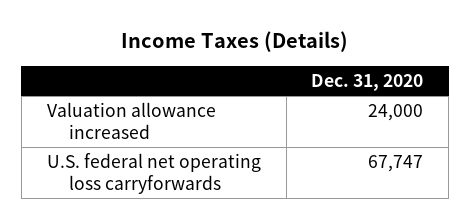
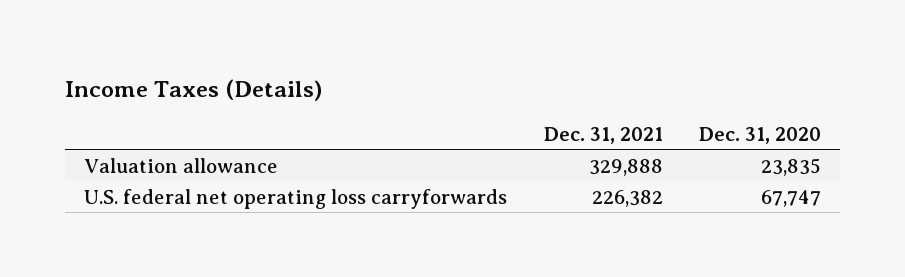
none -> [543,126,663,144] Dec. 31, 2021
[46,102,216,139] Valuation allowance increased -> [83,157,278,173] Valuation allowance
[368,104,424,122] 24,000 -> [761,157,822,176] 23,835

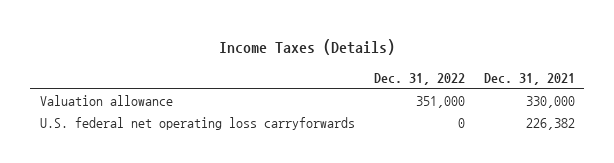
[699,126,822,144] Dec. 31, 2020 -> none
none -> [373,72,465,85] Dec. 31, 2022
[588,158,663,176] 329,888 -> [525,95,575,108] 330,000

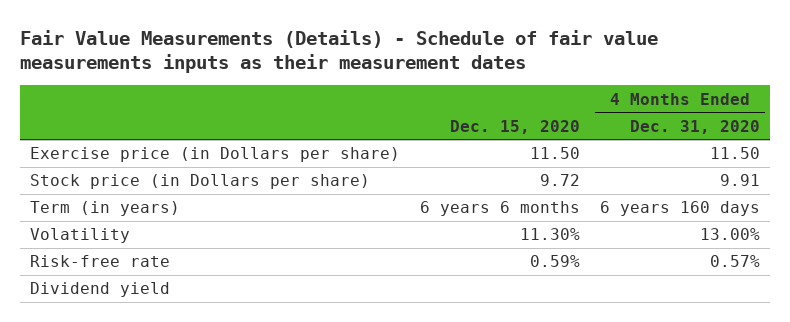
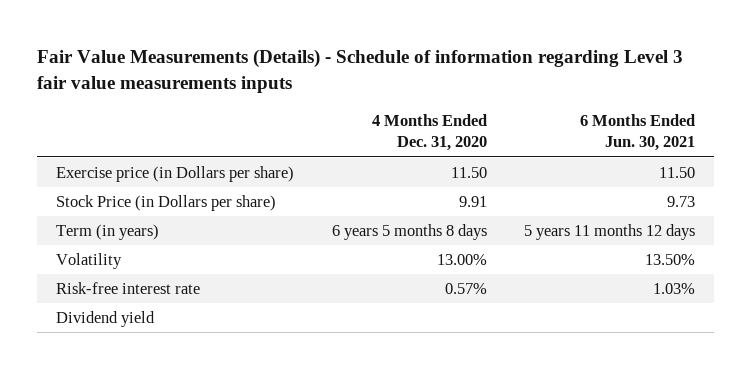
[20,29,659,74] Fair Value Measurements (Details) - Schedule of fair value measurements inputs as their measurement dates -> [37,49,684,94] Fair Value Measurements (Details) - Schedule of information regarding Level 3 fair value measurements inputs
[450,119,581,134] Dec. 15, 2020 -> none
none -> [580,113,696,152] 6 Months Ended Jun. 30, 2021
[30,174,371,190] Stock price (in Dollars per share) -> [56,195,277,212] Stock Price (in Dollars per share)
[600,201,761,217] 6 years 160 days -> [331,224,487,241] 6 years 5 months 8 days
[30,255,171,268] Risk-free rate -> [56,282,201,295] Risk-free interest rate

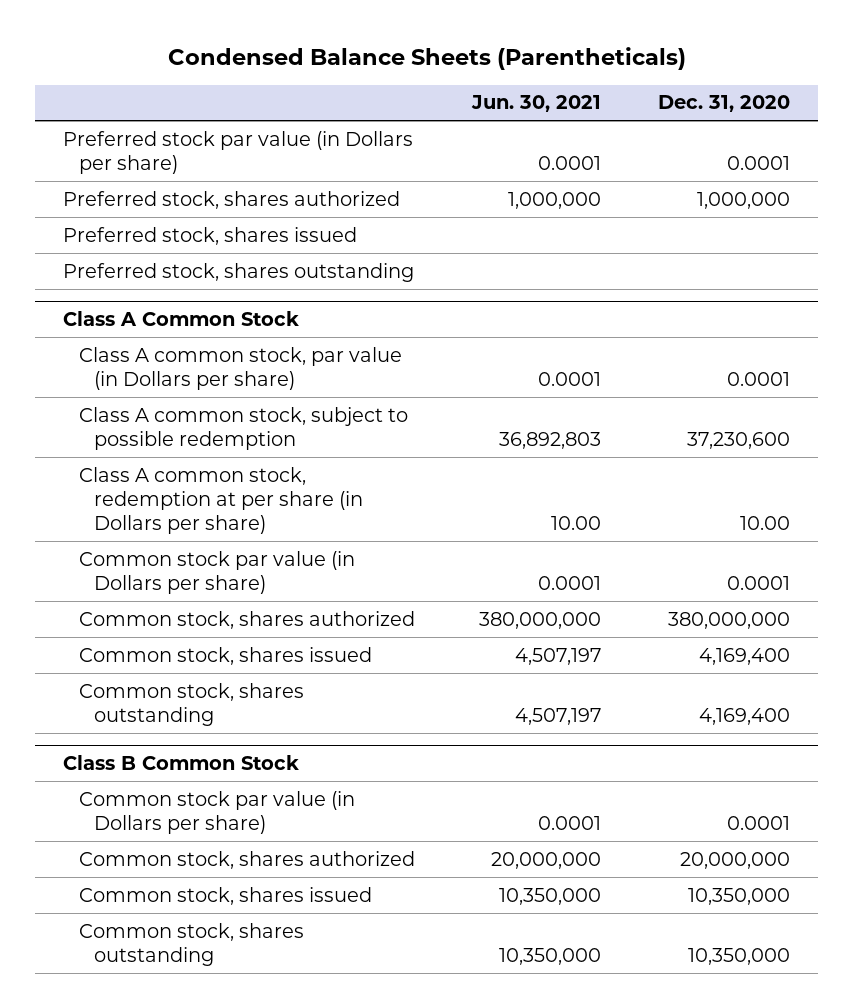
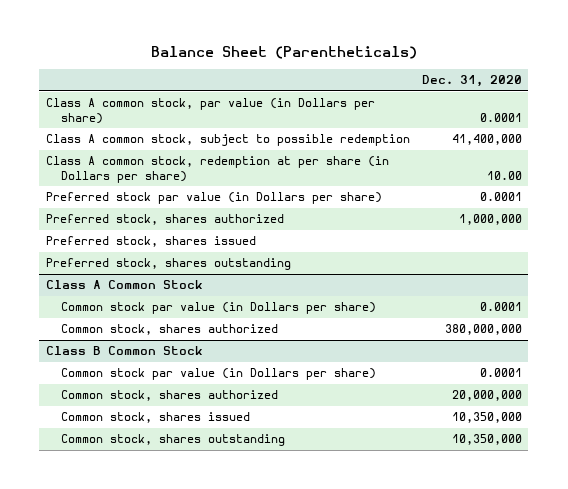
[167,47,686,71] Condensed Balance Sheets (Parentheticals) -> [150,46,417,60] Balance Sheet (Parentheticals)
[470,95,601,113] Jun. 30, 2021 -> none
none -> [45,98,375,124] Class A common stock, par value (in Dollars per share)
none -> [45,134,410,147] Class A common stock, subject to possible redemption
none -> [45,156,389,183] Class A common stock, redemption at per share (in Dollars per share)
[78,346,402,390] Class A common stock, par value (in Dollars per share) -> none
[78,406,408,450] Class A common stock, subject to possible redemption -> none
[78,466,363,534] Class A common stock, redemption at per share (in Dollars per share) -> none
[78,646,372,665] Common stock, shares issued -> none
[78,682,304,726] Common stock, shares outstanding -> none

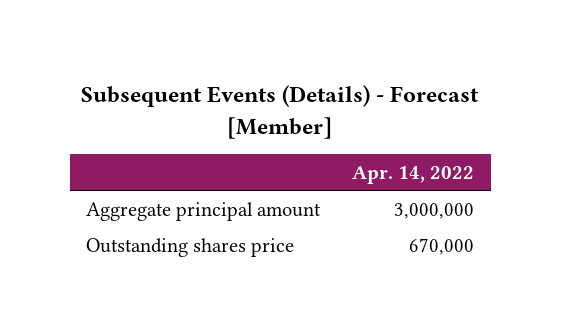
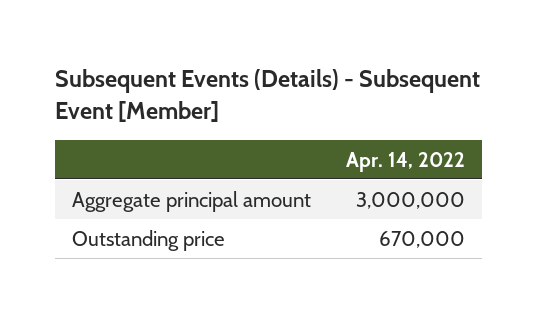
[81,84,480,139] Subsequent Events (Details) - Forecast [Member] -> [55,69,481,123] Subsequent Events (Details) - Subsequent Event [Member]
[86,237,295,257] Outstanding shares price -> [72,229,226,251] Outstanding price

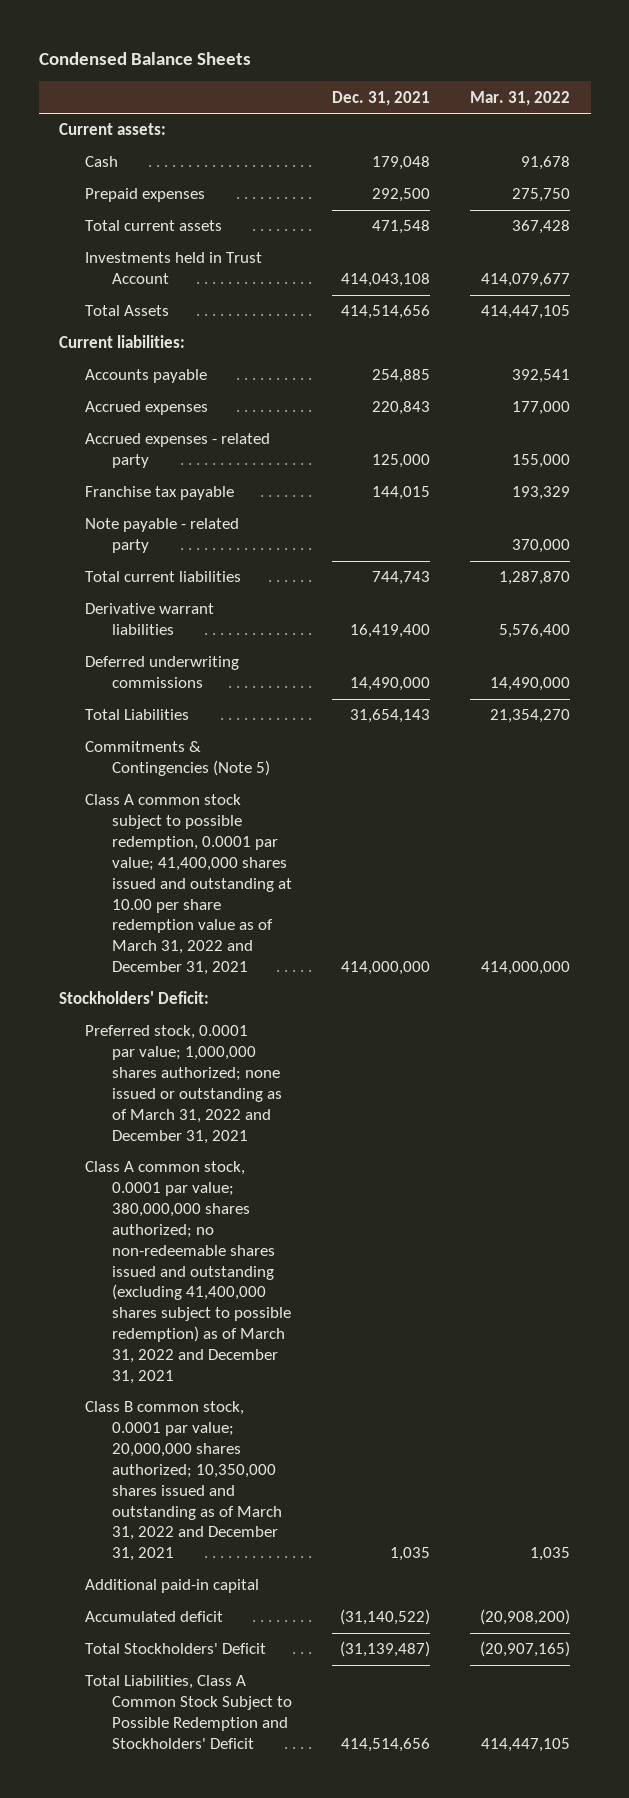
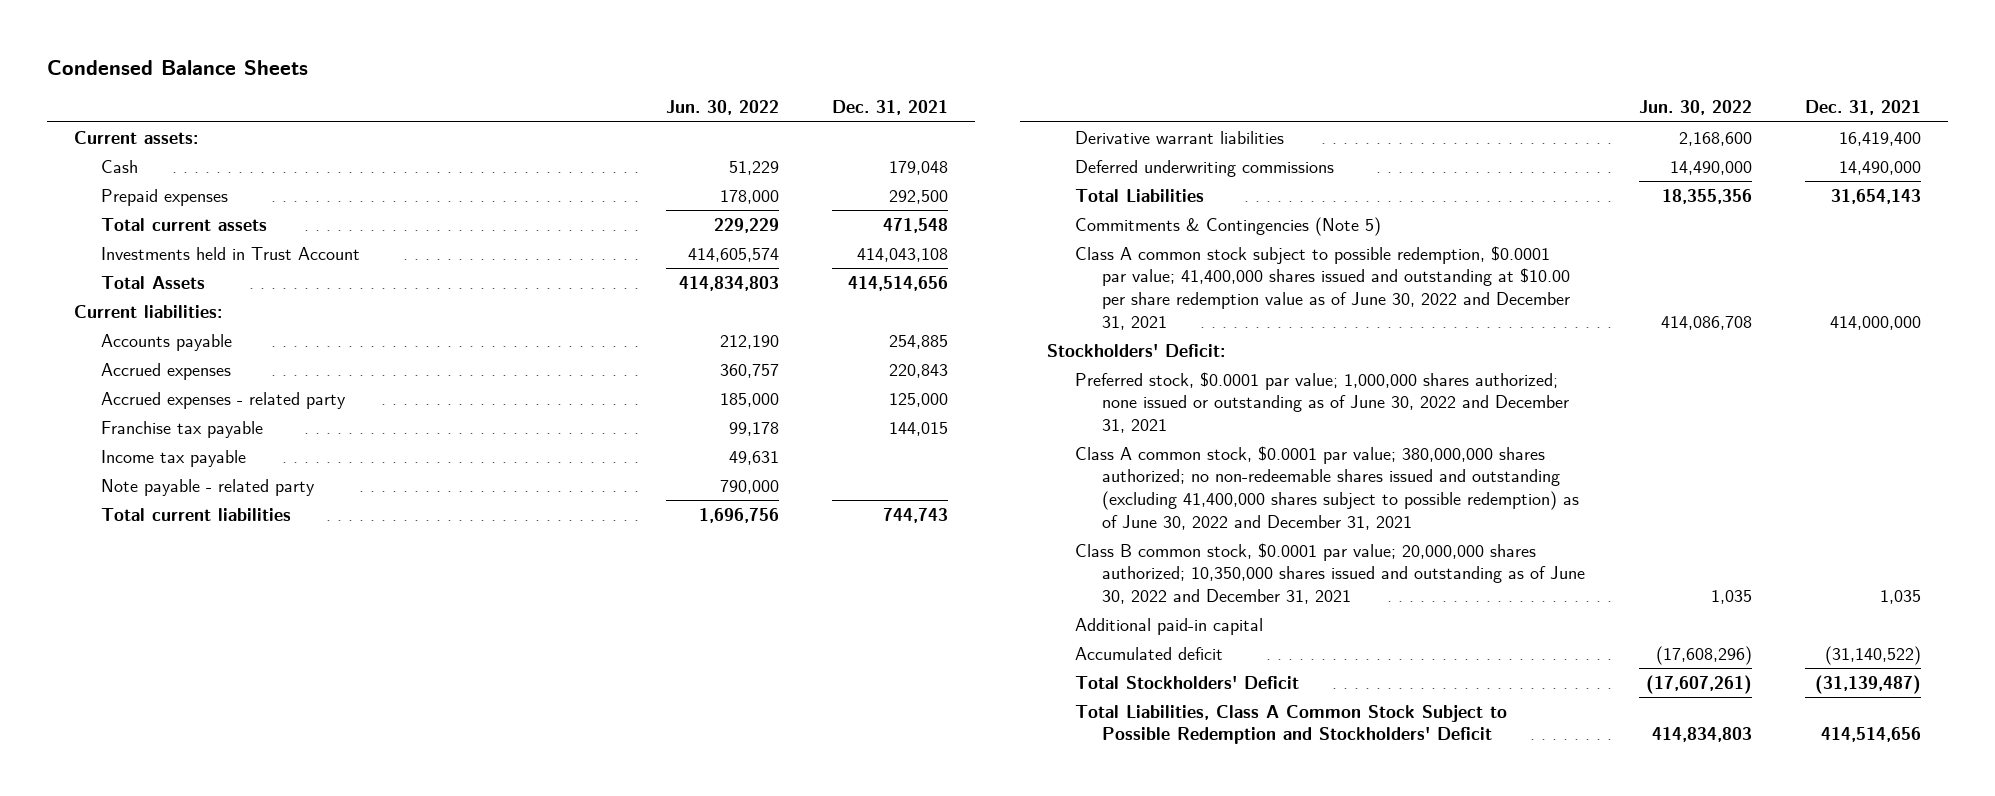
[470,90,571,106] Mar. 31, 2022 -> none
none -> [665,100,779,116] Jun. 30, 2022
none -> [101,449,247,467] Income tax payable
[85,794,292,976] Class A common stock subject to possible redemption, 0.0001 par value; 41,400,000 shares issued and outstanding at 10.00 per share redemption value as of March 31, 2022 and December 31, 2021 -> [1074,245,1571,331] Class A common stock subject to possible redemption, $0.0001 par value; 41,400,000 shares issued and outstanding at $10.00 per share redemption value as of June 30, 2022 and December 31, 2021
[85,1025,282,1144] Preferred stock, 0.0001 par value; 1,000,000 shares authorized; none issued or outstanding as of March 31, 2022 and December 31, 2021 -> [1074,371,1570,434] Preferred stock, $0.0001 par value; 1,000,000 shares authorized; none issued or outstanding as of June 30, 2022 and December 31, 2021
[85,1161,291,1384] Class A common stock, 0.0001 par value; 380,000,000 shares authorized; no non-redeemable shares issued and outstanding (excluding 41,400,000 shares subject to possible redemption) as of March 31, 2022 and December 31, 2021 -> [1074,445,1580,531] Class A common stock, $0.0001 par value; 380,000,000 shares authorized; no non-redeemable shares issued and outstanding (excluding 41,400,000 shares subject to possible redemption) as of June 30, 2022 and December 31, 2021
[85,1401,282,1562] Class B common stock, 0.0001 par value; 20,000,000 shares authorized; 10,350,000 shares issued and outstanding as of March 31, 2022 and December 31, 2021 -> [1074,542,1586,605] Class B common stock, $0.0001 par value; 20,000,000 shares authorized; 10,350,000 shares issued and outstanding as of June 30, 2022 and December 31, 2021

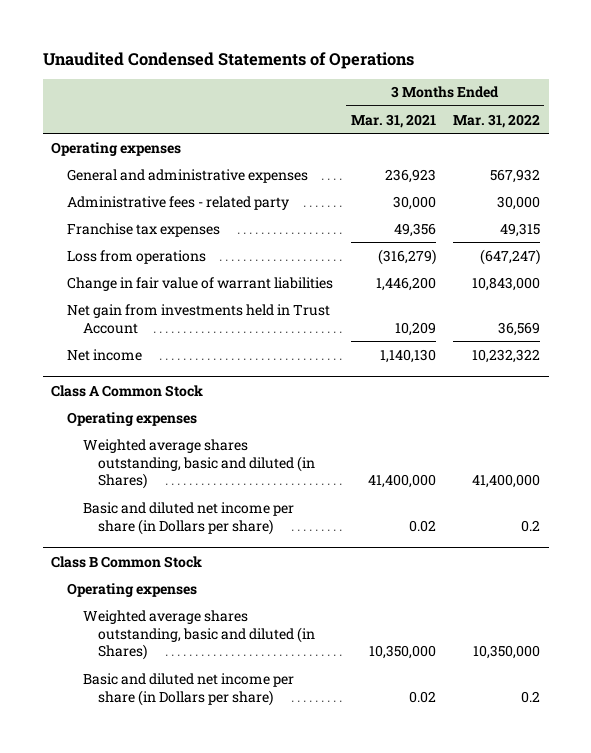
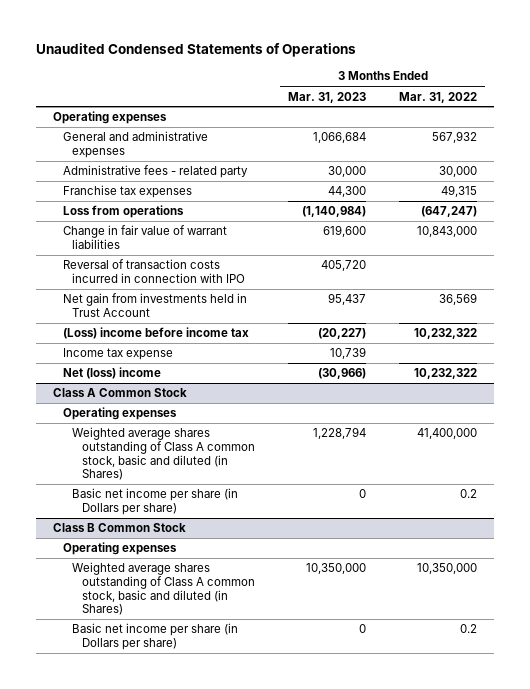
[350,113,436,128] Mar. 31, 2021 -> none
none -> [288,91,367,103] Mar. 31, 2023
none -> [62,259,246,284] Reversal of transaction costs incurred in connection with IPO
none -> [62,327,249,340] (Loss) income before income tax
none -> [62,348,173,361] Income tax expense
[67,348,143,361] Net income -> [62,367,161,380] Net (loss) income
[82,438,316,490] Weighted average shares outstanding, basic and diluted (in Shares) -> [72,427,256,481] Weighted average shares outstanding of Class A common stock, basic and diluted (in Shares)
[82,501,294,535] Basic and diluted net income per share (in Dollars per share) -> [72,488,239,516] Basic net income per share (in Dollars per share)
[82,609,316,661] Weighted average shares outstanding, basic and diluted (in Shares) -> [72,562,256,616] Weighted average shares outstanding of Class A common stock, basic and diluted (in Shares)
[82,672,294,706] Basic and diluted net income per share (in Dollars per share) -> [72,623,239,651] Basic net income per share (in Dollars per share)

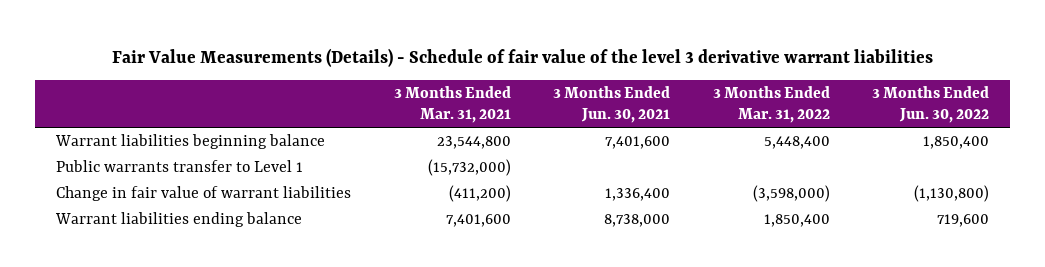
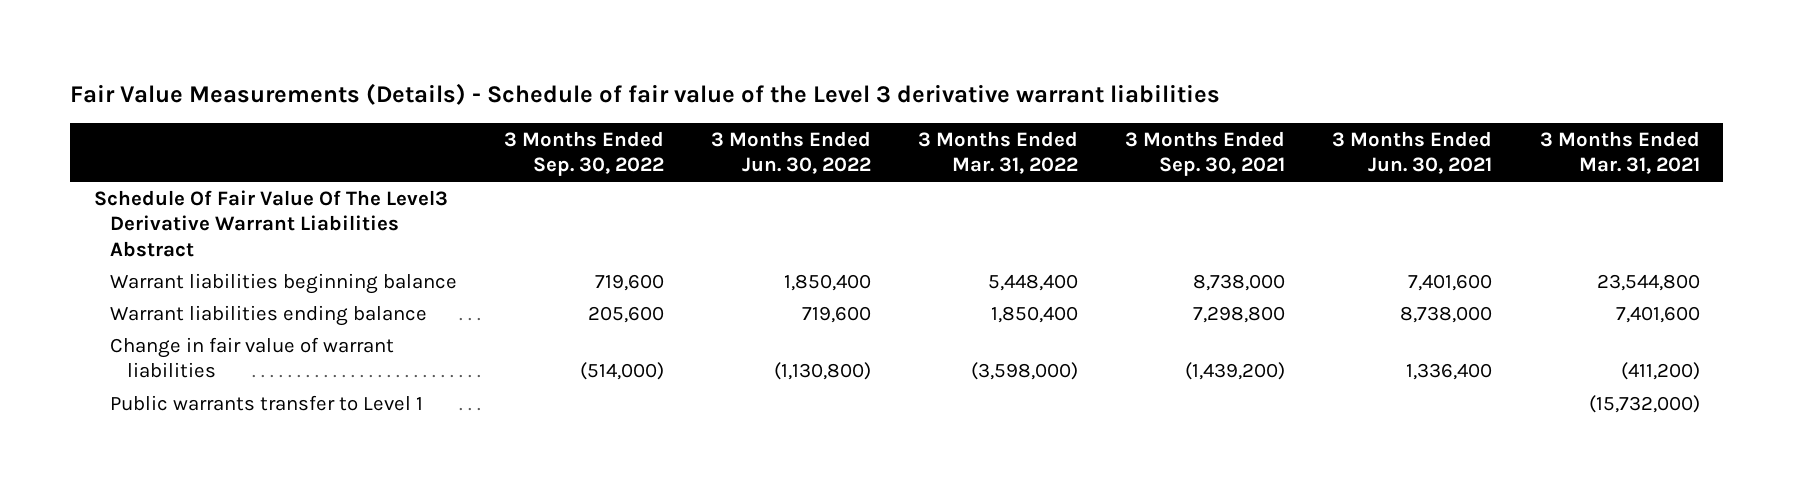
[111,47,933,67] Fair Value Measurements (Details) - Schedule of fair value of the level 3 derivative warrant liabilities -> [70,83,1221,106] Fair Value Measurements (Details) - Schedule of fair value of the Level 3 derivative warrant liabilities
none -> [504,130,665,177] 3 Months Ended Sep. 30, 2022
none -> [1125,130,1286,177] 3 Months Ended Sep. 30, 2021
none -> [93,189,448,257] Schedule Of Fair Value Of The Level3 Derivative Warrant Liabilities Abstract
[56,186,352,202] Change in fair value of warrant liabilities -> [110,336,395,379] Change in fair value of warrant liabilities
[56,160,304,173] Public warrants transfer to Level 1 -> [110,394,424,411] Public warrants transfer to Level 1

